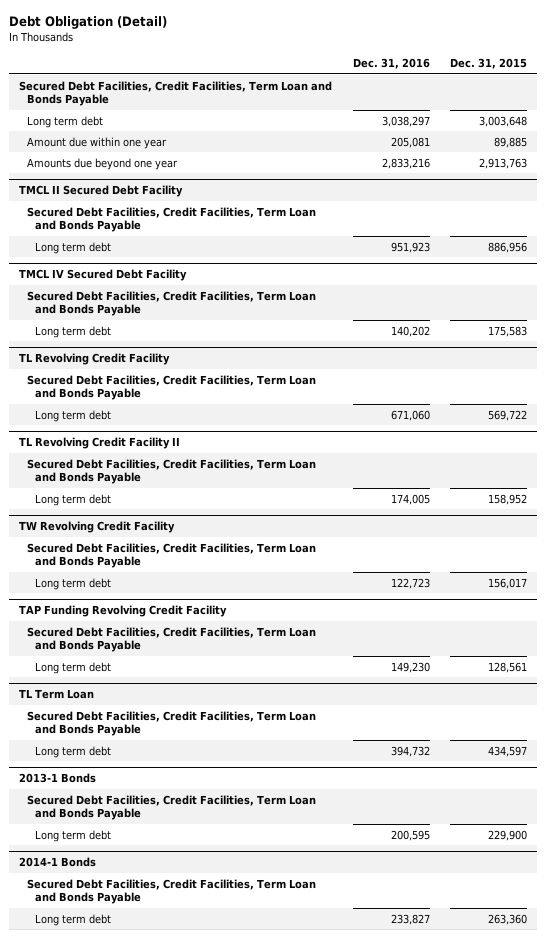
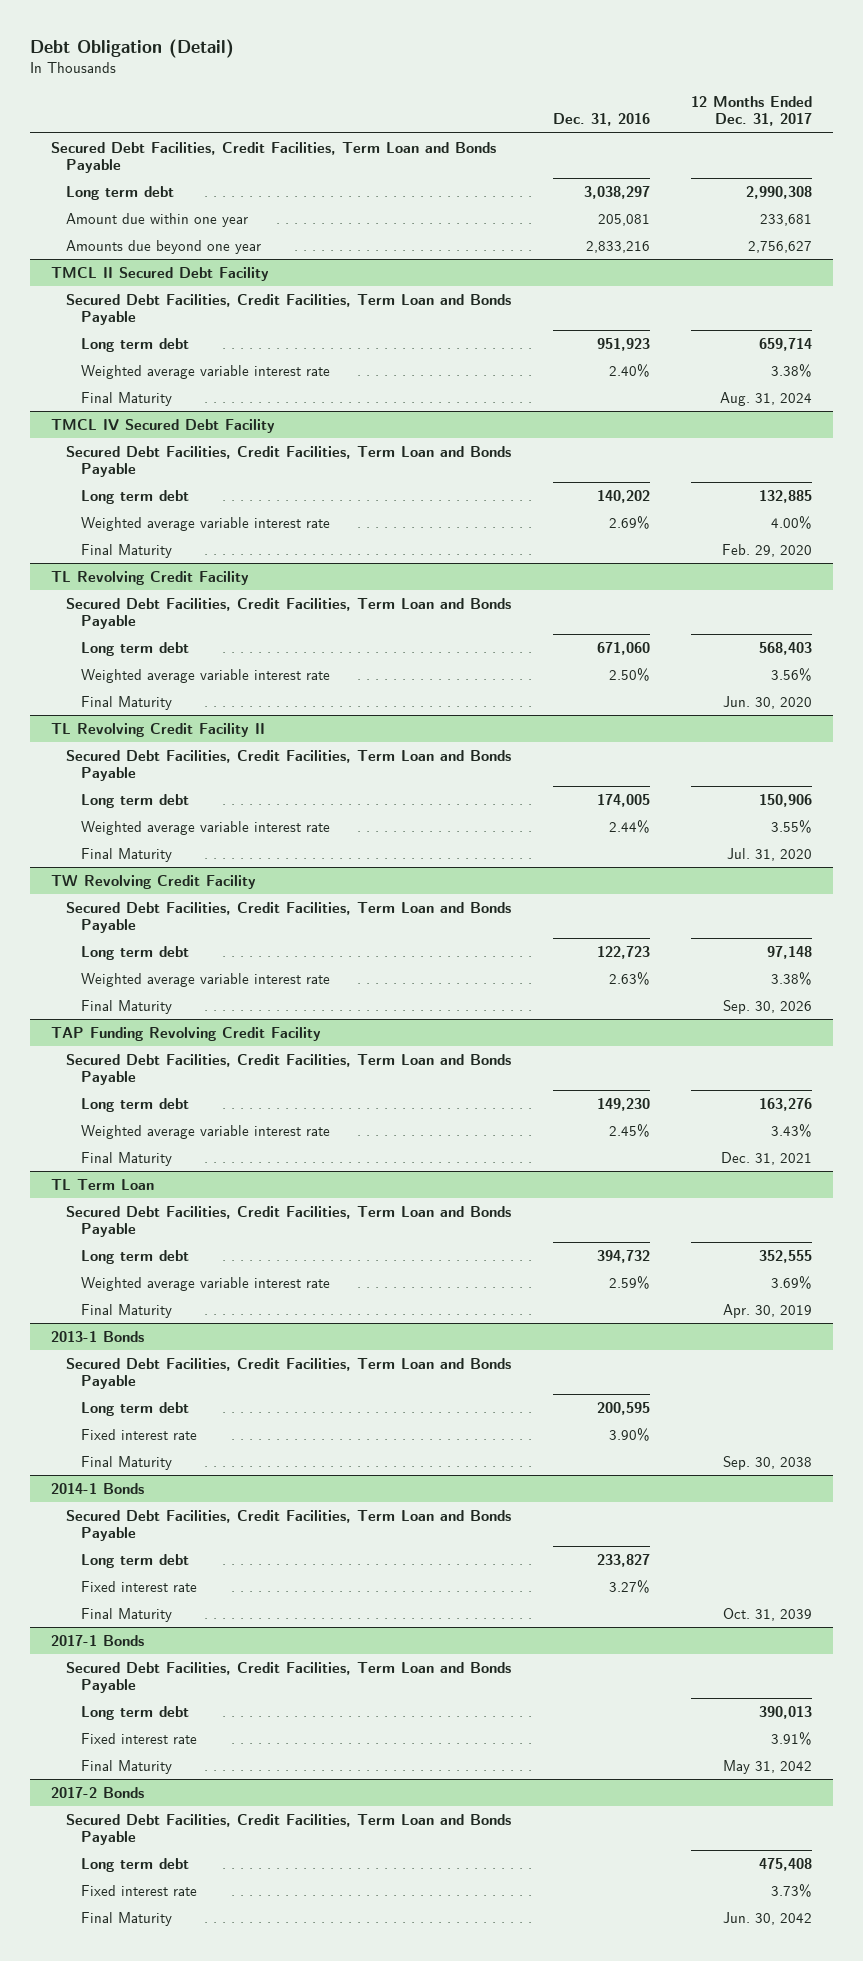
[450,58,528,70] Dec. 31, 2015 -> none
none -> [691,96,813,127] 12 Months Ended Dec. 31, 2017
none -> [81,364,331,379] Weighted average variable interest rate
none -> [81,391,173,406] Final Maturity
none -> [81,516,331,531] Weighted average variable interest rate
none -> [81,543,173,558] Final Maturity
none -> [81,668,331,683] Weighted average variable interest rate
none -> [81,695,173,710] Final Maturity
none -> [81,820,331,835] Weighted average variable interest rate
none -> [81,847,173,862] Final Maturity
none -> [81,972,331,987] Weighted average variable interest rate
none -> [81,999,173,1014] Final Maturity
none -> [81,1124,331,1139] Weighted average variable interest rate
none -> [81,1151,173,1166] Final Maturity
none -> [81,1276,331,1291] Weighted average variable interest rate
none -> [81,1303,173,1318] Final Maturity
none -> [81,1428,198,1440] Fixed interest rate
none -> [81,1455,173,1470] Final Maturity
none -> [81,1580,198,1592] Fixed interest rate
none -> [81,1607,173,1622] Final Maturity
none -> [50,1634,144,1646] 2017-1 Bonds
none -> [66,1661,512,1694] Secured Debt Facilities, Credit Facilities, Term Loan and Bonds Payable
none -> [81,1705,190,1720] Long term debt
none -> [81,1732,198,1744] Fixed interest rate
none -> [81,1759,173,1774] Final Maturity
none -> [50,1786,144,1798] 2017-2 Bonds
none -> [66,1813,512,1846] Secured Debt Facilities, Credit Facilities, Term Loan and Bonds Payable
none -> [81,1857,190,1872] Long term debt
none -> [81,1884,198,1896] Fixed interest rate
none -> [81,1911,173,1926] Final Maturity

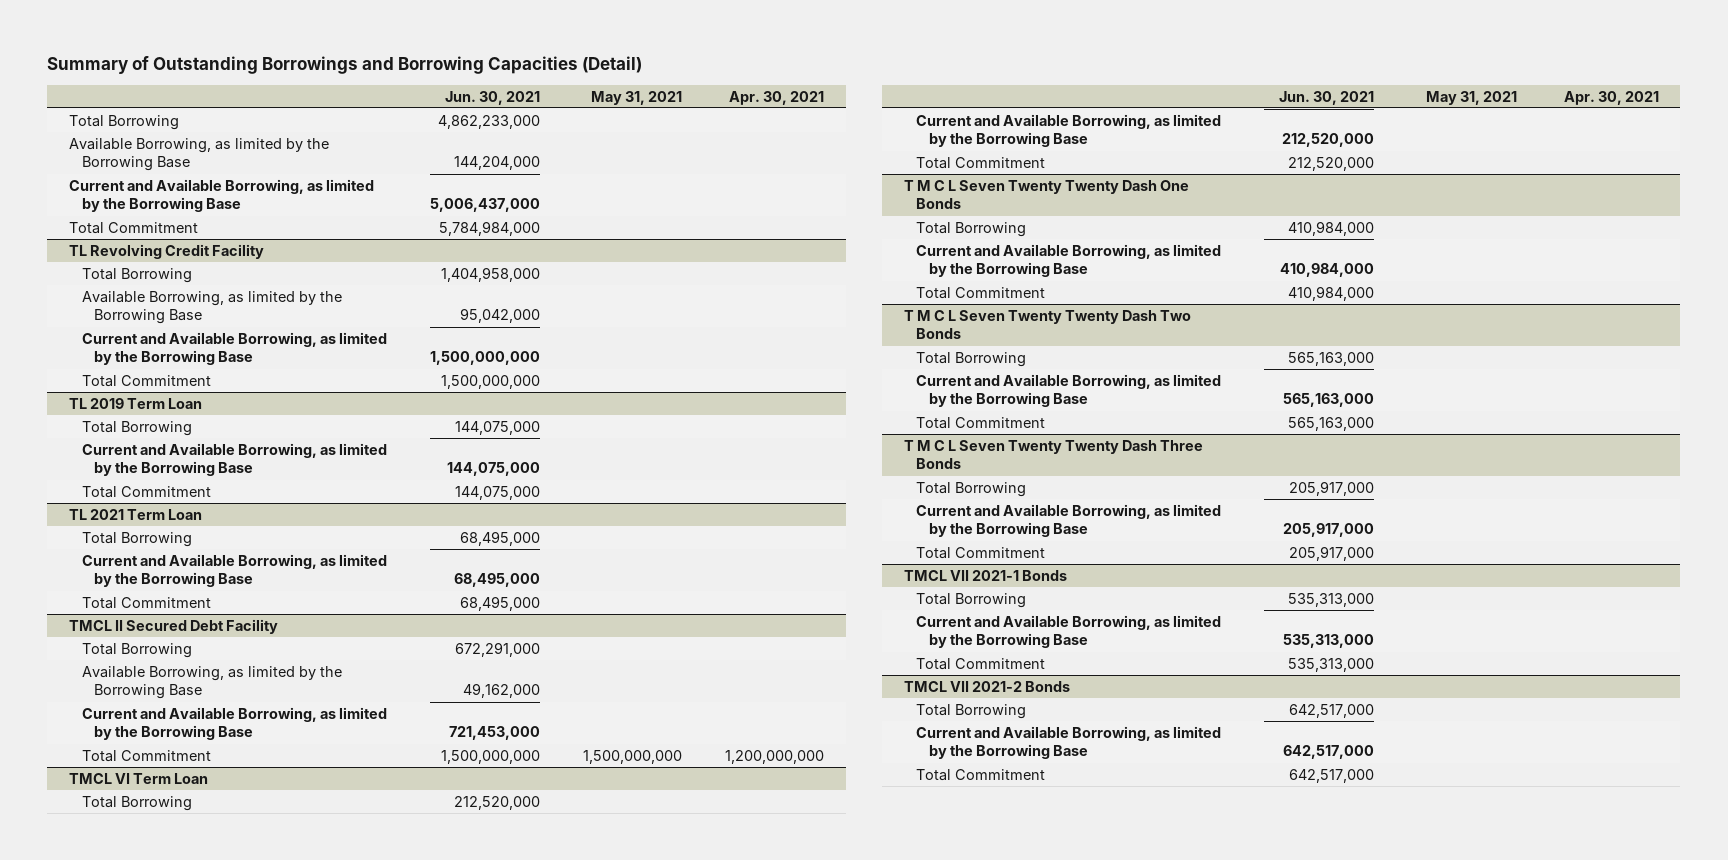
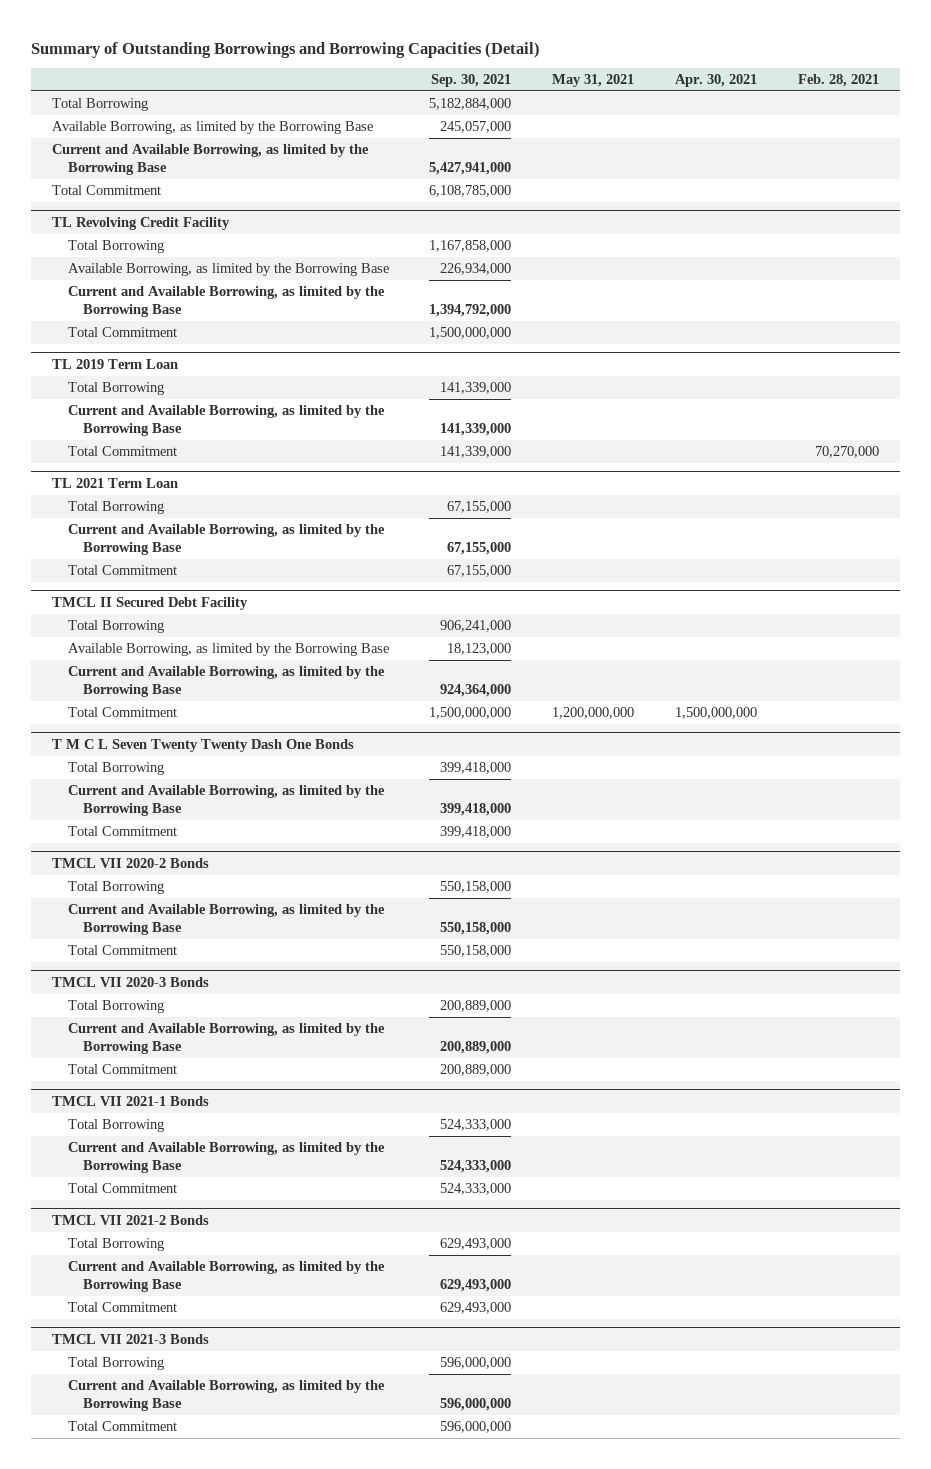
[444,90,540,105] Jun. 30, 2021 -> none
none -> [431,74,512,88] Sep. 30, 2021
none -> [798,74,880,88] Feb. 28, 2021
[68,772,208,784] TMCL VI Term Loan -> none
[81,795,192,811] Total Borrowing -> none
[916,113,1222,148] Current and Available Borrowing, as limited by the Borrowing Base -> none
[916,156,1046,169] Total Commitment -> none
[582,749,682,764] 1,500,000,000 -> [552,707,635,720] 1,200,000,000
[725,749,825,764] 1,200,000,000 -> [675,707,758,720] 1,500,000,000
[903,309,1191,340] T M C L Seven Twenty Twenty Dash Two Bonds -> [51,858,209,869] TMCL VII 2020-2 Bonds
[903,439,1203,470] T M C L Seven Twenty Twenty Dash Three Bonds -> [51,977,209,988] TMCL VII 2020-3 Bonds
none -> [51,1334,209,1345] TMCL VII 2021-3 Bonds
none -> [67,1357,164,1371] Total Borrowing
none -> [67,1380,385,1412] Current and Available Borrowing, as limited by the Borrowing Base
none -> [67,1421,177,1432] Total Commitment

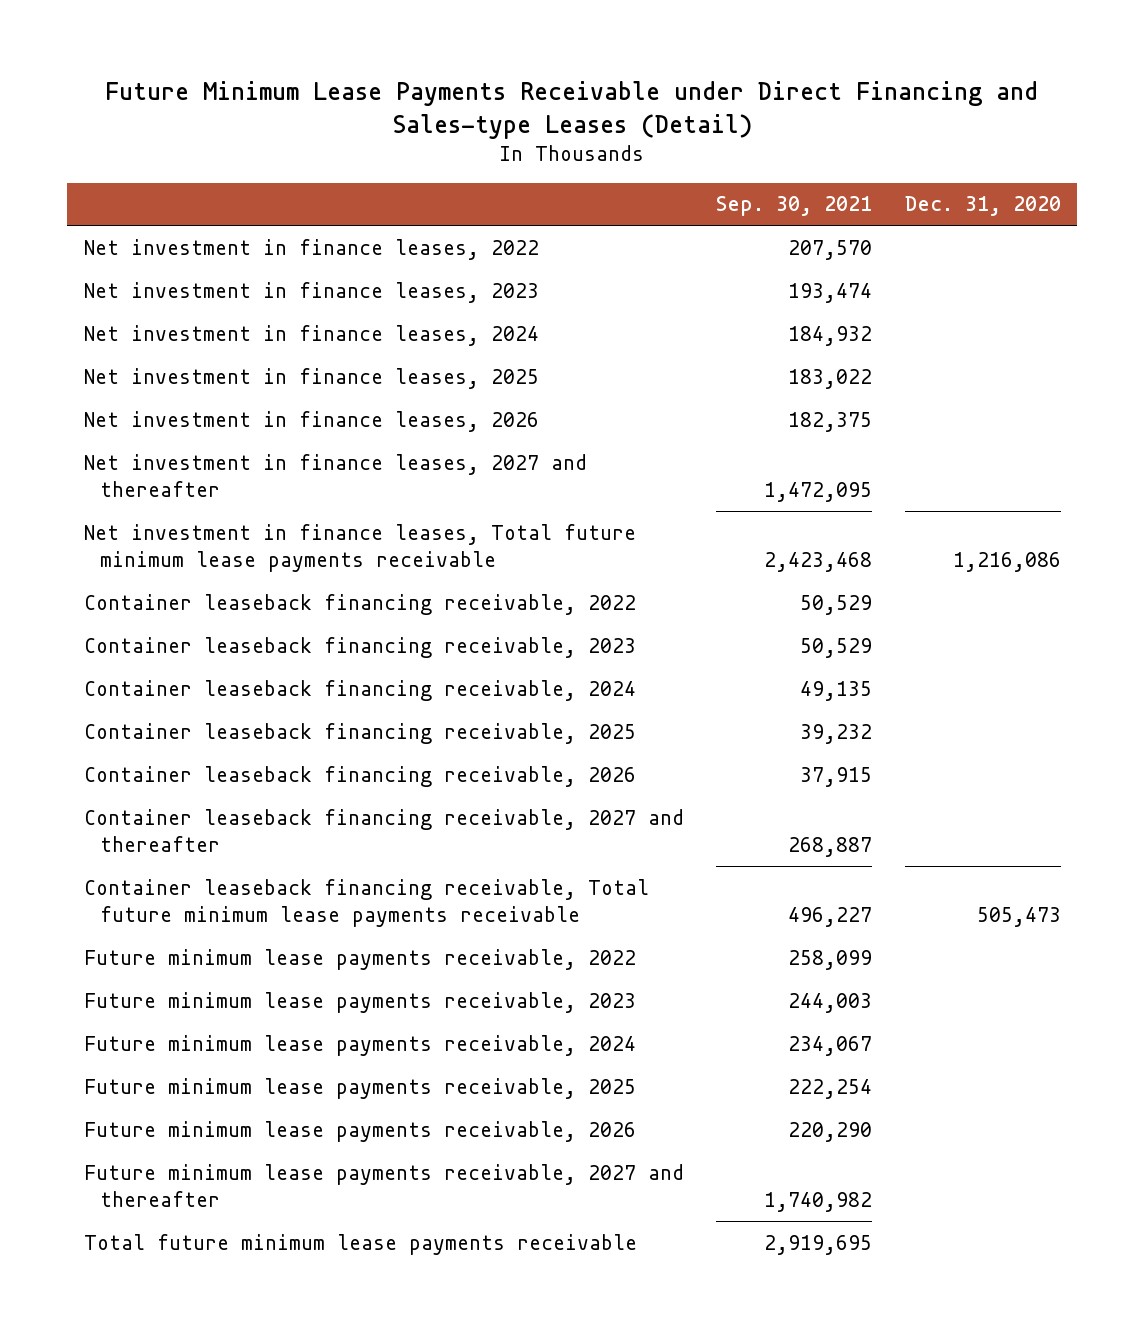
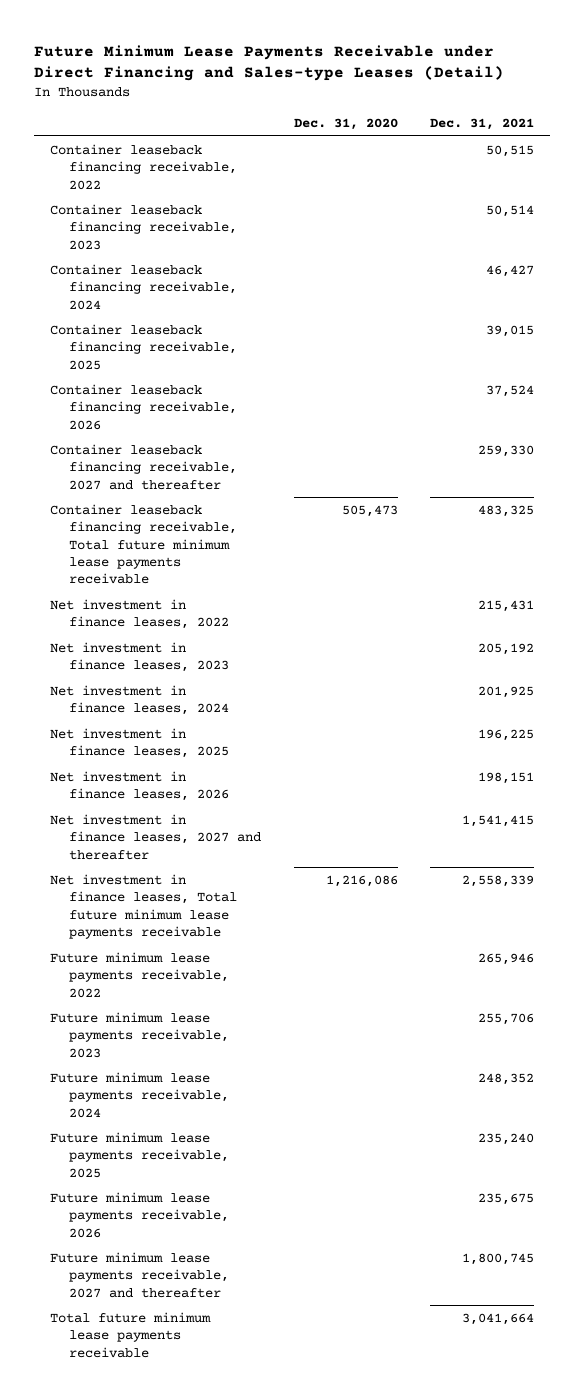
[716,196,873,217] Sep. 30, 2021 -> none
none -> [430,117,535,130] Dec. 31, 2021
[83,238,539,260] Net investment in finance leases, 2022 -> [50,598,229,630] Net investment in finance leases, 2022
[83,281,539,303] Net investment in finance leases, 2023 -> [50,641,229,673] Net investment in finance leases, 2023
[83,324,539,346] Net investment in finance leases, 2024 -> [50,684,229,716] Net investment in finance leases, 2024
[83,367,539,389] Net investment in finance leases, 2025 -> [50,727,229,759] Net investment in finance leases, 2025
[83,410,539,432] Net investment in finance leases, 2026 -> [50,770,229,802] Net investment in finance leases, 2026
[83,453,587,497] Net investment in finance leases, 2027 and thereafter -> [50,813,261,860] Net investment in finance leases, 2027 and thereafter
[83,523,636,572] Net investment in finance leases, Total future minimum lease payments receivable -> [50,873,237,939] Net investment in finance leases, Total future minimum lease payments receivable

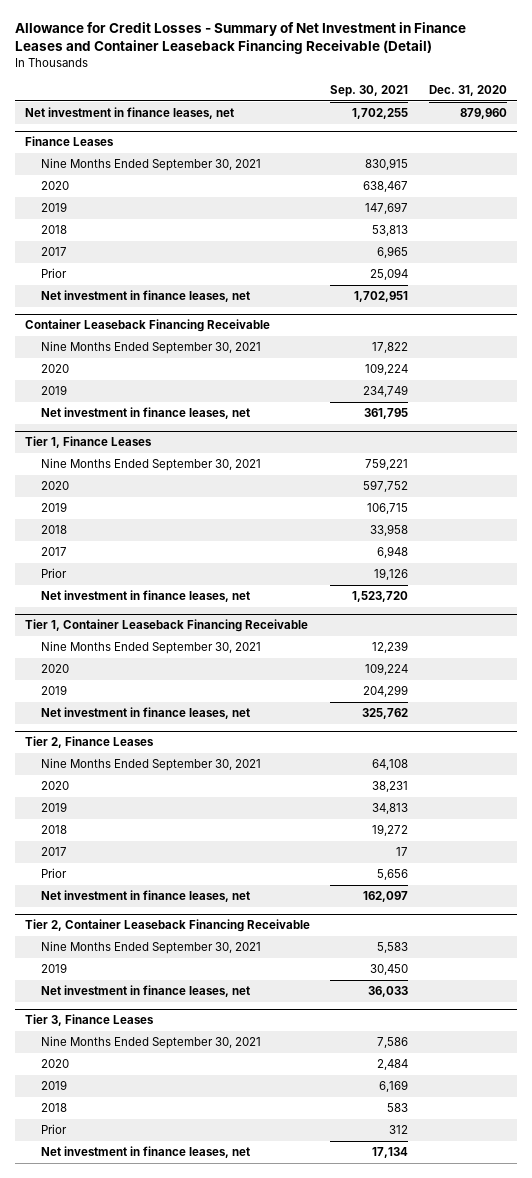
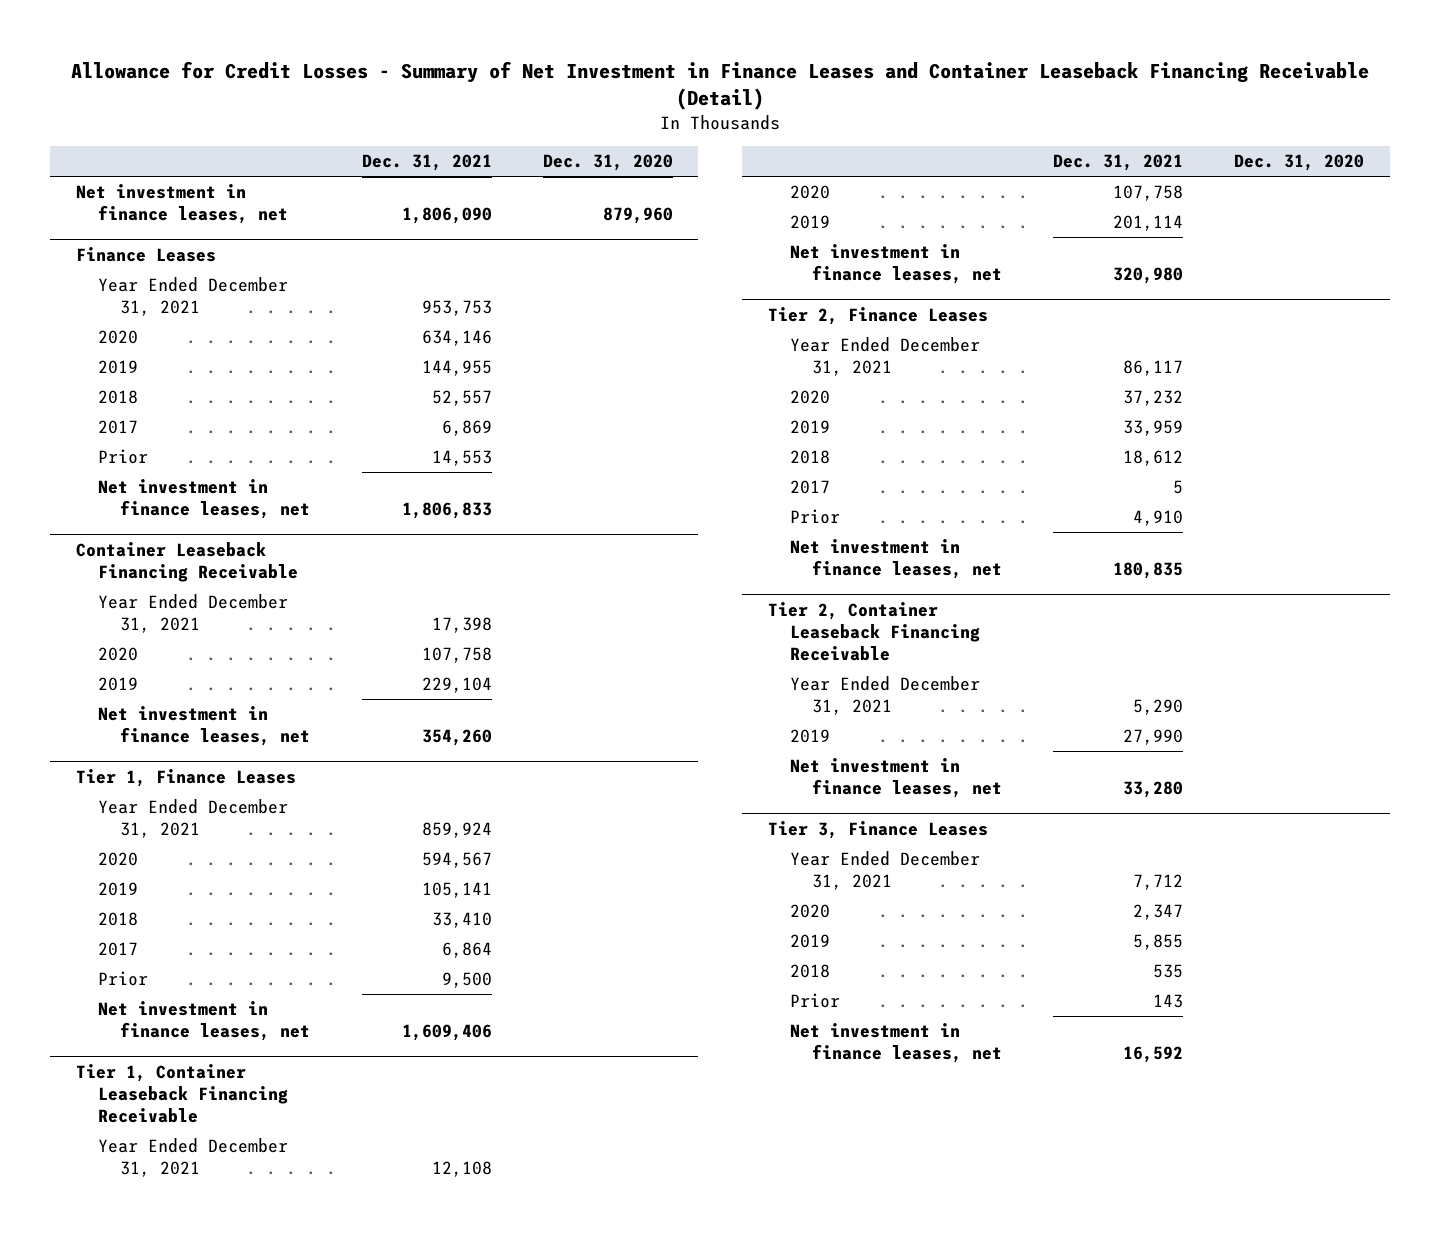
[330,84,409,97] Sep. 30, 2021 -> none
none -> [361,154,492,172] Dec. 31, 2021
[41,158,262,172] Nine Months Ended September 30, 2021 -> [98,277,289,317] Year Ended December 31, 2021
[41,341,262,355] Nine Months Ended September 30, 2021 -> [98,594,289,634] Year Ended December 31, 2021
[41,458,262,472] Nine Months Ended September 30, 2021 -> [98,799,289,839] Year Ended December 31, 2021
[41,641,262,655] Nine Months Ended September 30, 2021 -> [98,1138,289,1178] Year Ended December 31, 2021
[41,758,262,772] Nine Months Ended September 30, 2021 -> [789,337,980,377] Year Ended December 31, 2021
[41,941,262,955] Nine Months Ended September 30, 2021 -> [789,676,980,716] Year Ended December 31, 2021
[41,1036,262,1050] Nine Months Ended September 30, 2021 -> [789,851,980,891] Year Ended December 31, 2021

